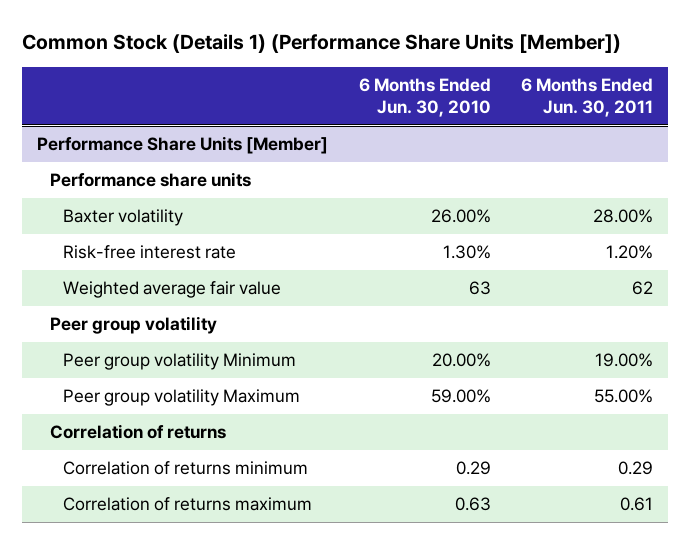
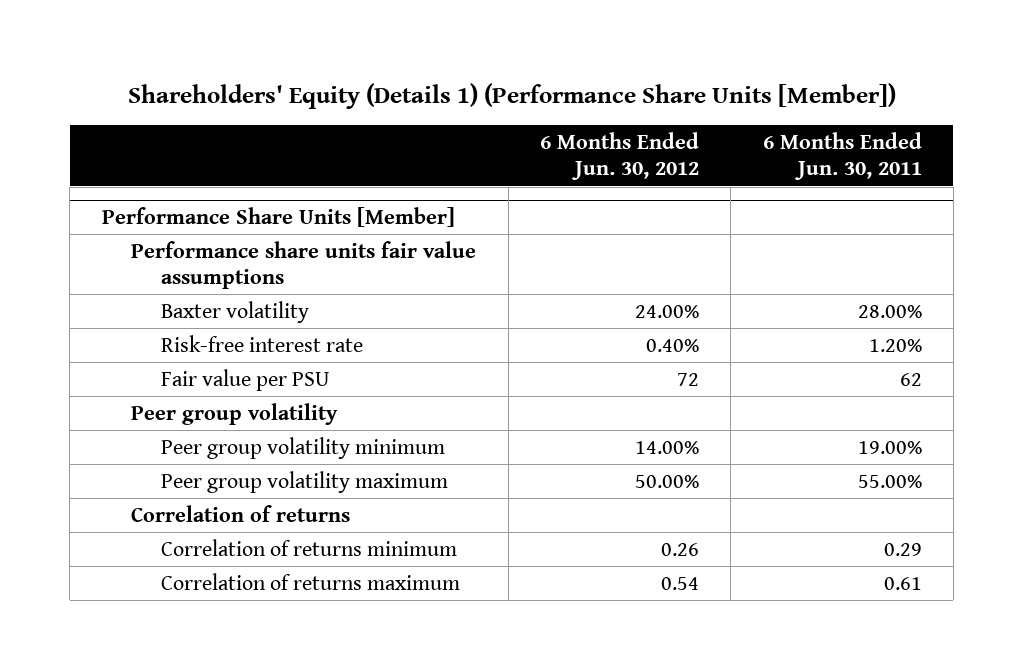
[22,34,622,54] Common Stock (Details 1) (Performance Share Units [Member]) -> [127,83,896,110] Shareholders' Equity (Details 1) (Performance Share Units [Member])
[358,78,491,118] 6 Months Ended Jun. 30, 2010 -> none
none -> [540,131,700,181] 6 Months Ended Jun. 30, 2012
[49,172,251,188] Performance share units -> [131,240,477,290] Performance share units fair value assumptions
[62,281,281,299] Weighted average fair value -> [161,368,330,391] Fair value per PSU
[62,353,296,371] Peer group volatility Minimum -> [161,436,446,459] Peer group volatility minimum
[62,389,300,407] Peer group volatility Maximum -> [161,470,449,493] Peer group volatility maximum

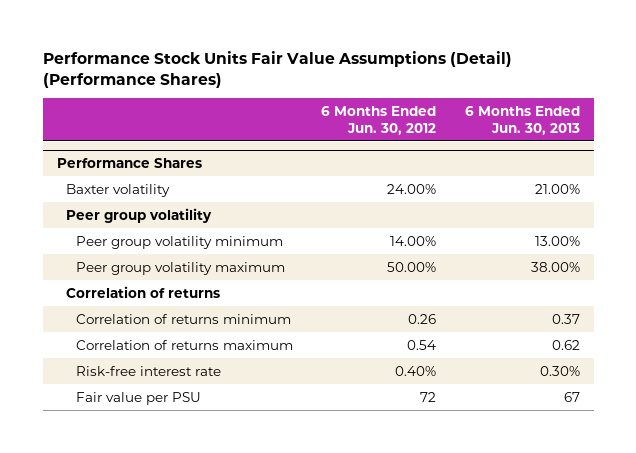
[127,83,896,110] Shareholders' Equity (Details 1) (Performance Share Units [Member]) -> [42,50,512,88] Performance Stock Units Fair Value Assumptions (Detail) (Performance Shares)
[762,131,922,181] 6 Months Ended Jun. 30, 2011 -> none
none -> [464,106,580,135] 6 Months Ended Jun. 30, 2013
[101,206,455,227] Performance Share Units [Member] -> none
[131,240,477,290] Performance share units fair value assumptions -> none
none -> [56,157,202,168] Performance Shares
[161,334,364,352] Risk-free interest rate -> none
[161,368,330,391] Fair value per PSU -> none
none -> [75,365,221,376] Risk-free interest rate
none -> [75,391,201,405] Fair value per PSU

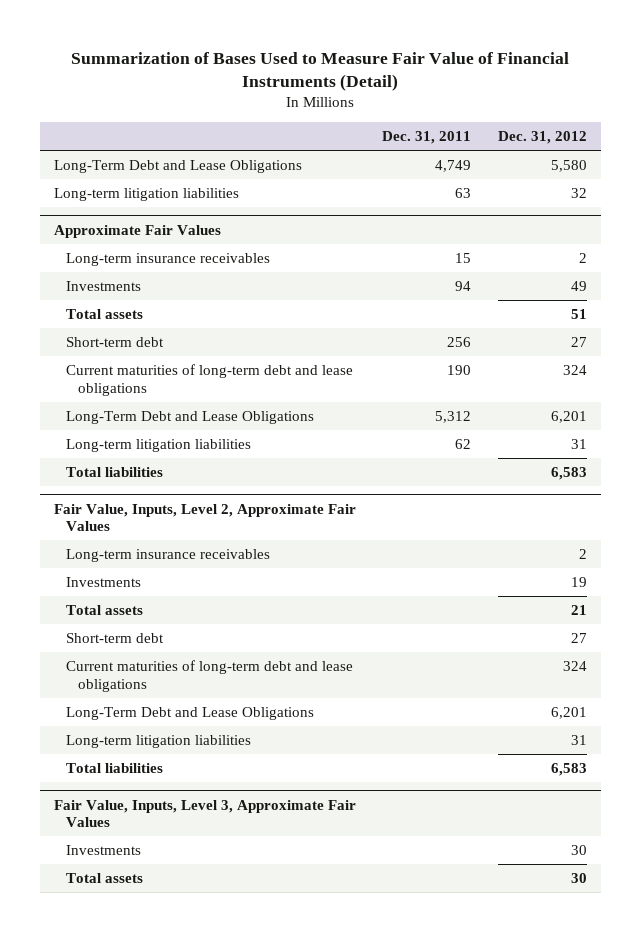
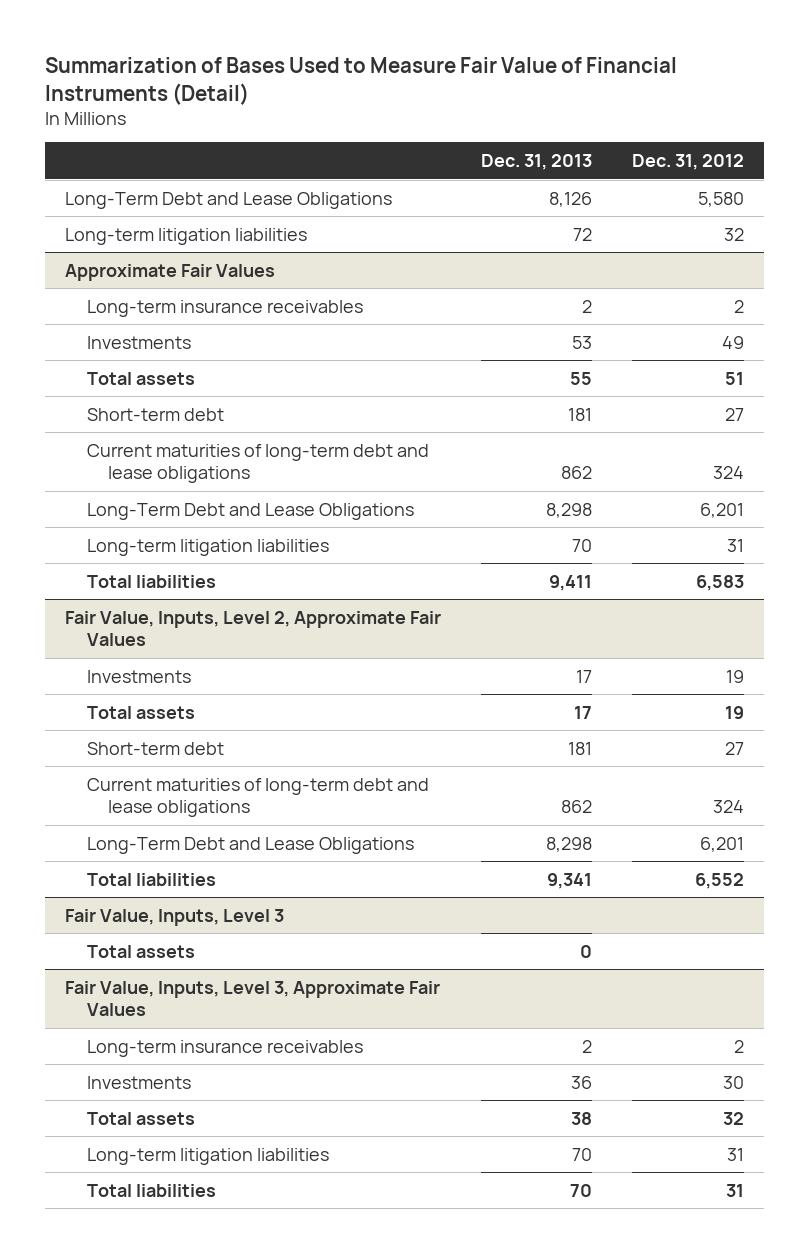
[382,131,472,145] Dec. 31, 2011 -> none
none -> [481,154,593,171] Dec. 31, 2013
[65,548,270,562] Long-term insurance receivables -> none
[571,604,588,615] 21 -> [725,705,745,719] 19
[65,734,251,748] Long-term litigation liabilities -> none
[551,762,588,776] 6,583 -> [695,872,745,889] 6,552
none -> [65,908,285,926] Fair Value, Inputs, Level 3
none -> [86,944,195,958] Total assets
none -> [86,1039,363,1057] Long-term insurance receivables
[571,872,588,883] 30 -> [723,1111,745,1125] 32
none -> [86,1147,329,1165] Long-term litigation liabilities
none -> [86,1183,216,1197] Total liabilities

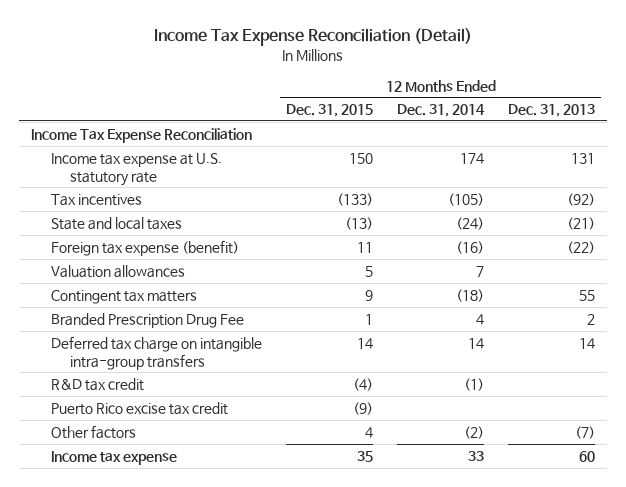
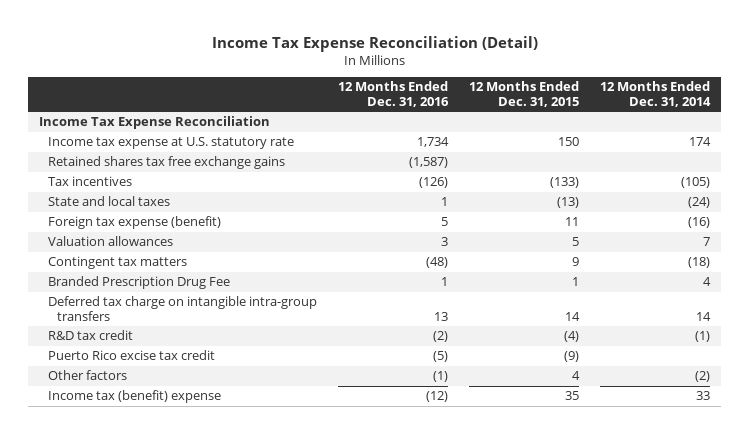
[508,104,596,118] Dec. 31, 2013 -> none
none -> [338,81,450,107] 12 Months Ended Dec. 31, 2016
none -> [47,156,285,170] Retained shares tax free exchange gains
[50,450,177,465] Income tax expense -> [47,390,221,404] Income tax (benefit) expense

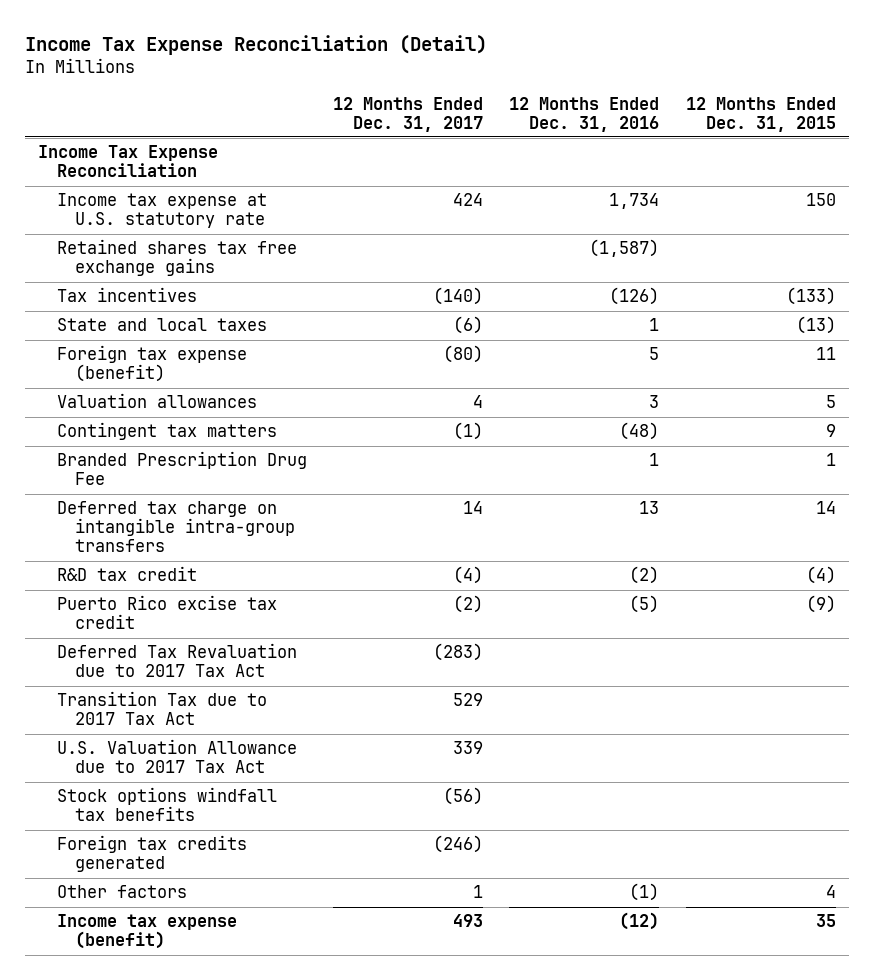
[600,81,712,107] 12 Months Ended Dec. 31, 2014 -> none
none -> [333,96,484,132] 12 Months Ended Dec. 31, 2017
none -> [56,643,297,678] Deferred Tax Revaluation due to 2017 Tax Act
none -> [56,691,267,726] Transition Tax due to 2017 Tax Act
none -> [56,739,297,774] U.S. Valuation Allowance due to 2017 Tax Act
none -> [56,787,277,822] Stock options windfall tax benefits
none -> [56,835,247,873] Foreign tax credits generated
[47,390,221,404] Income tax (benefit) expense -> [56,914,237,950] Income tax expense (benefit)

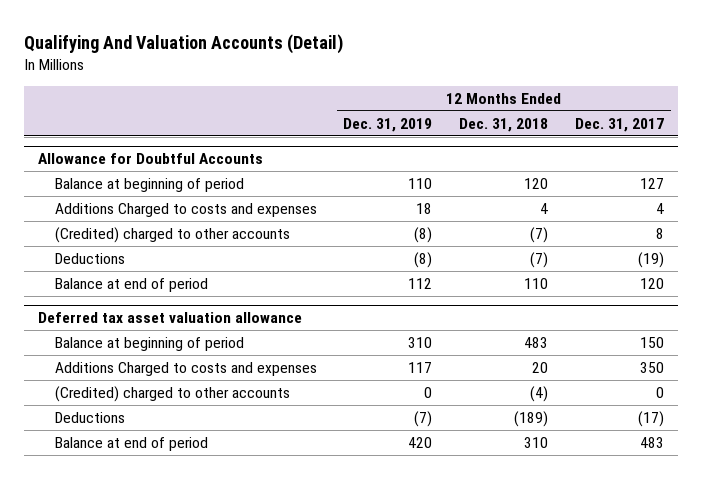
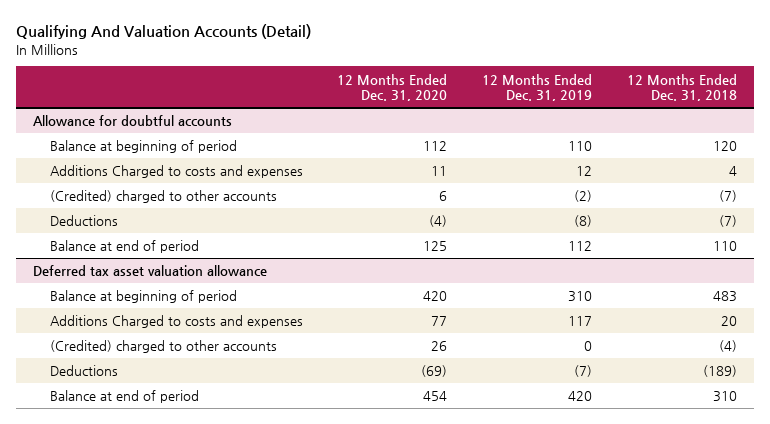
[575,117,665,132] Dec. 31, 2017 -> none
none -> [337,73,448,102] 12 Months Ended Dec. 31, 2020
[37,153,263,165] Allowance for Doubtful Accounts -> [33,115,233,127] Allowance for doubtful accounts
[416,203,433,215] 18 -> [576,166,593,177] 12
[414,227,433,244] (8) -> [574,190,593,203] (2)

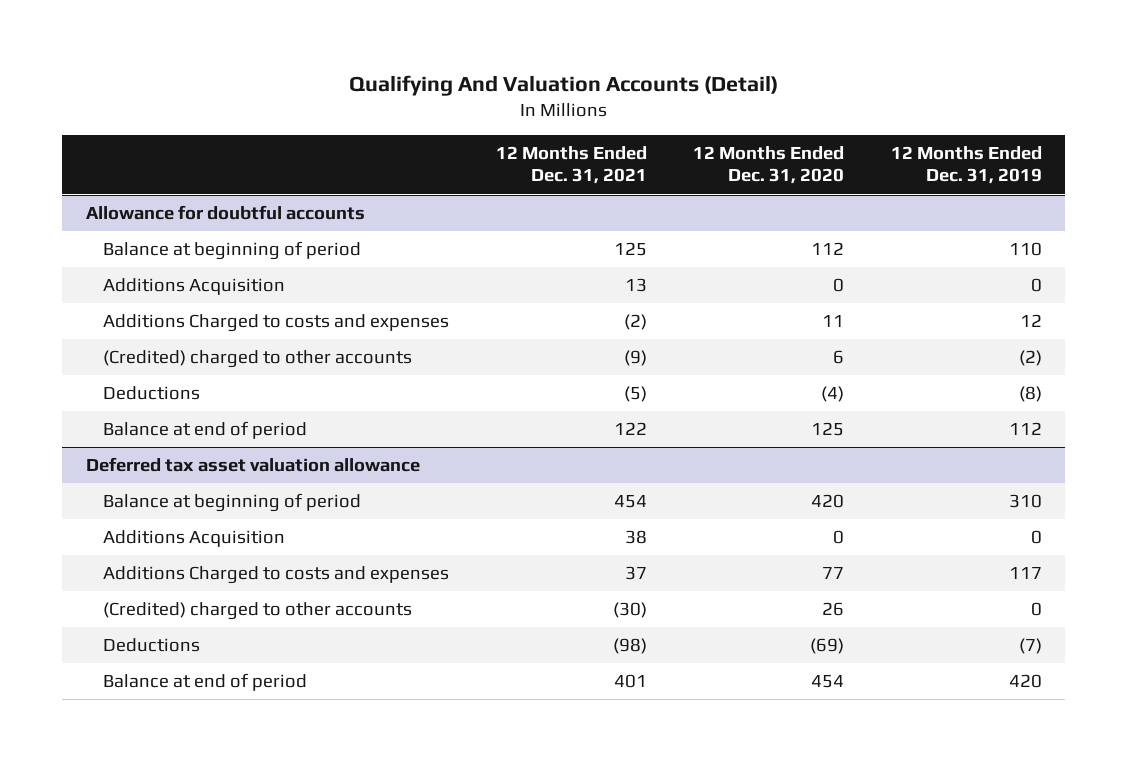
[626,73,737,102] 12 Months Ended Dec. 31, 2018 -> none
none -> [495,145,647,185] 12 Months Ended Dec. 31, 2021
none -> [103,278,286,296] Additions Acquisition
none -> [103,530,286,548] Additions Acquisition

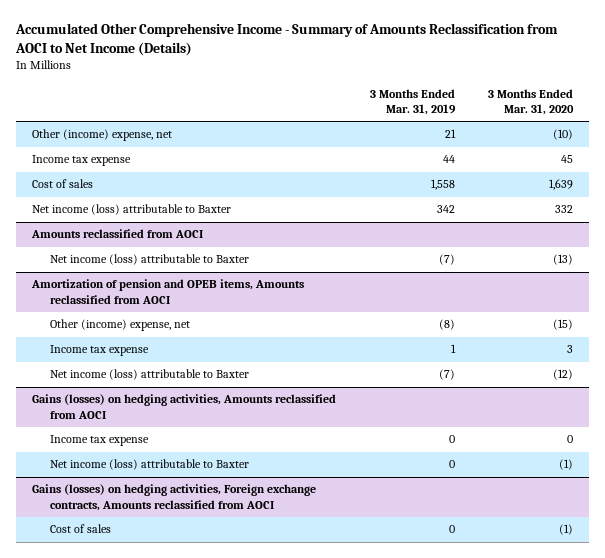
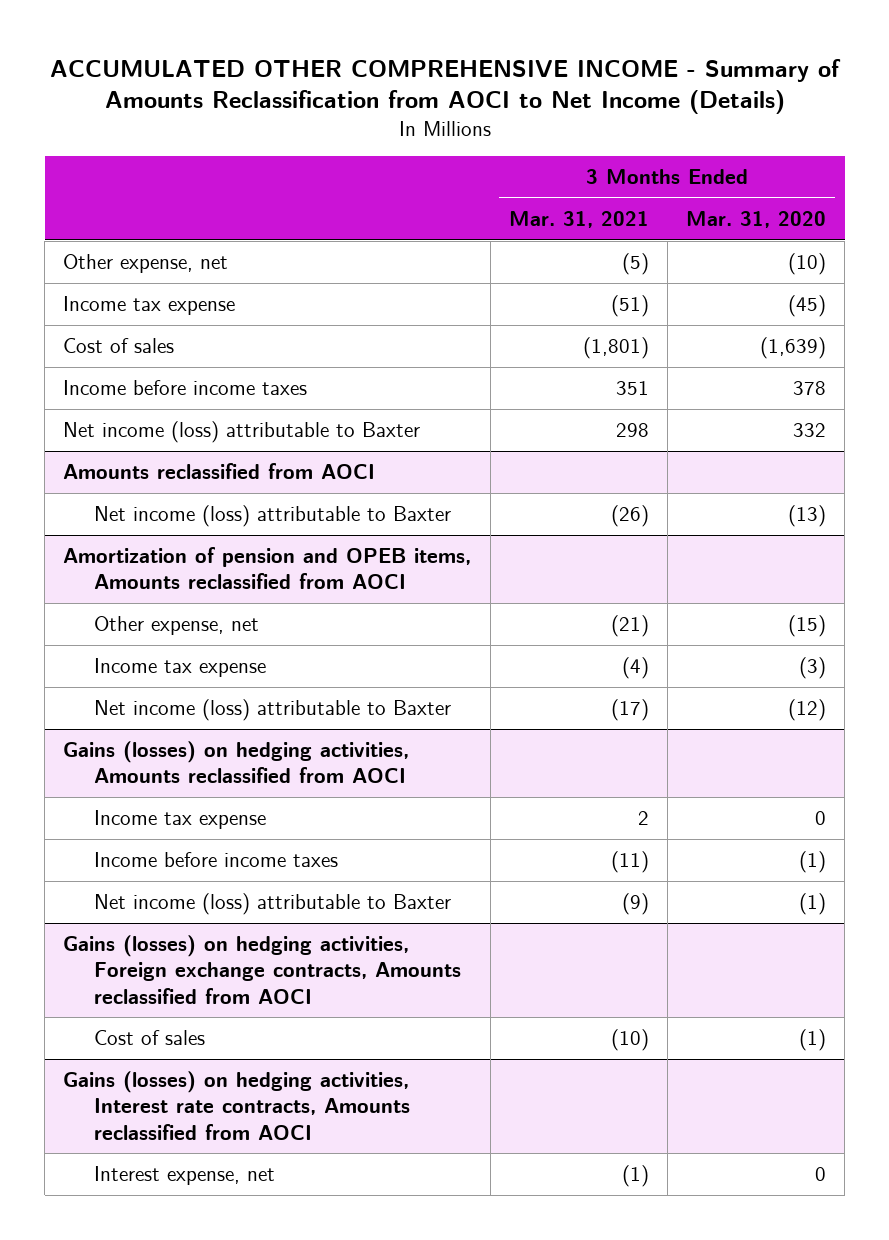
[14,23,558,57] Accumulated Other Comprehensive Income - Summary of Amounts Reclassification from AOCI to Net Income (Details) -> [49,58,841,115] ACCUMULATED OTHER COMPREHENSIVE INCOME - Summary of Amounts Reclassification from AOCI to Net Income (Details)
[369,88,456,115] 3 Months Ended Mar. 31, 2019 -> none
none -> [508,210,649,228] Mar. 31, 2021
[32,129,173,142] Other (income) expense, net -> [63,254,229,274] Other expense, net
[560,155,573,164] 45 -> [787,295,826,318] (45)
[548,179,573,191] 1,639 -> [759,337,826,360] (1,639)
none -> [63,380,308,396] Income before income taxes
[49,319,190,332] Other (income) expense, net -> [93,616,259,636] Other expense, net
[566,345,573,354] 3 -> [798,657,826,680] (3)
none -> [93,852,338,868] Income before income taxes
none -> [63,1071,410,1140] Gains (losses) on hedging activities, Interest rate contracts, Amounts reclassified from AOCI
none -> [93,1166,275,1186] Interest expense, net

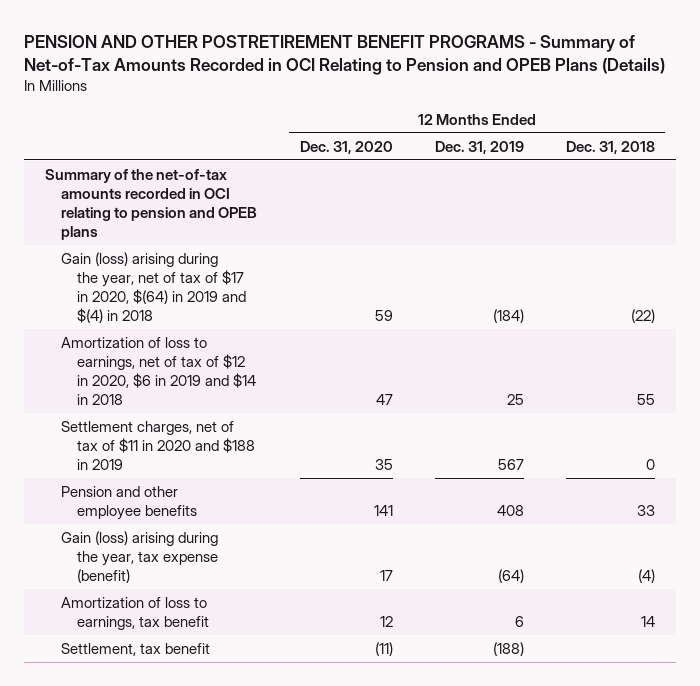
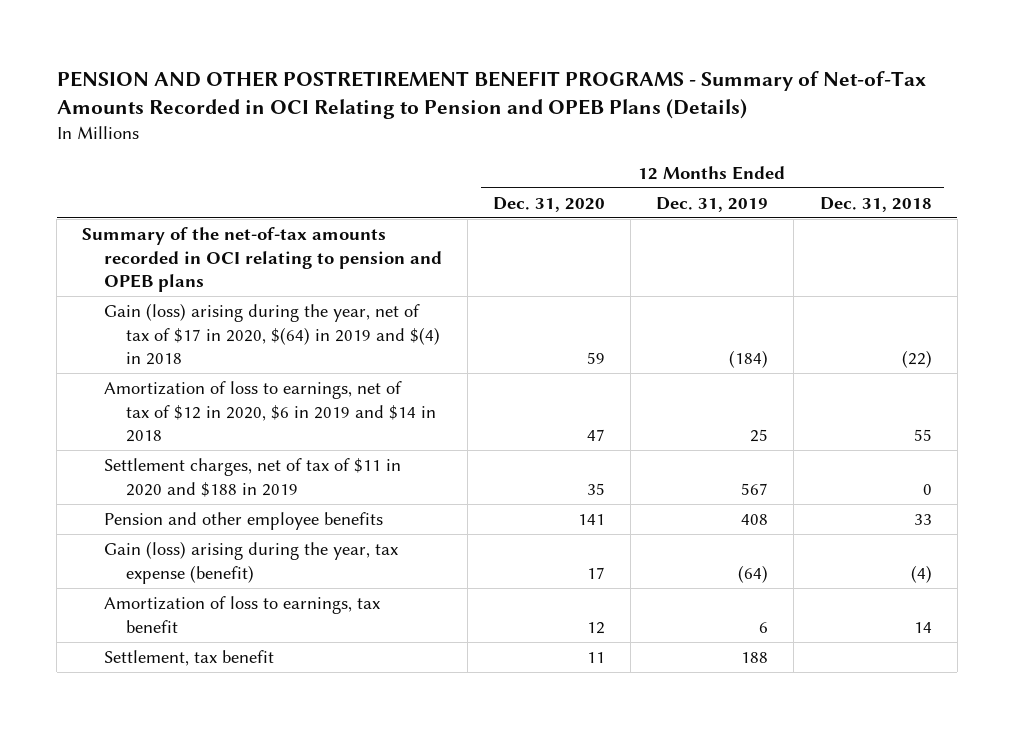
[374,641,393,656] (11) -> [587,652,606,664] 11
[492,641,524,656] (188) -> [741,652,769,664] 188

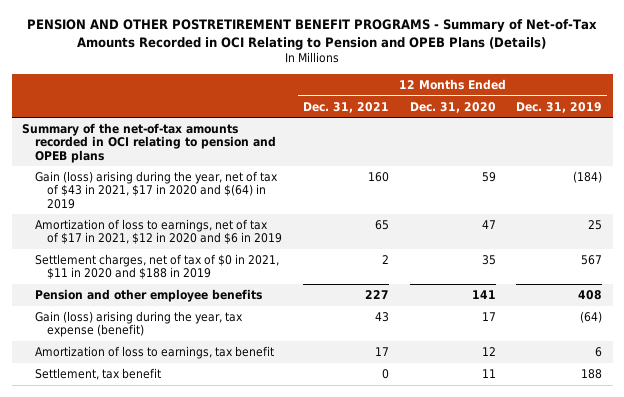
[819,196,932,212] Dec. 31, 2018 -> none
none -> [302,101,389,113] Dec. 31, 2021
[104,303,441,366] Gain (loss) arising during the year, net of tax of $17 in 2020, $(64) in 2019 and $(4) in 2018 -> [34,171,278,209] Gain (loss) arising during the year, net of tax of $43 in 2021, $17 in 2020 and $(64) in 2019
[104,381,437,443] Amortization of loss to earnings, net of tax of $12 in 2020, $6 in 2019 and $14 in 2018 -> [34,219,283,245] Amortization of loss to earnings, net of tax of $17 in 2021, $12 in 2020 and $6 in 2019
[104,458,402,497] Settlement charges, net of tax of $11 in 2020 and $188 in 2019 -> [34,254,279,280] Settlement charges, net of tax of $0 in 2021, $11 in 2020 and $188 in 2019

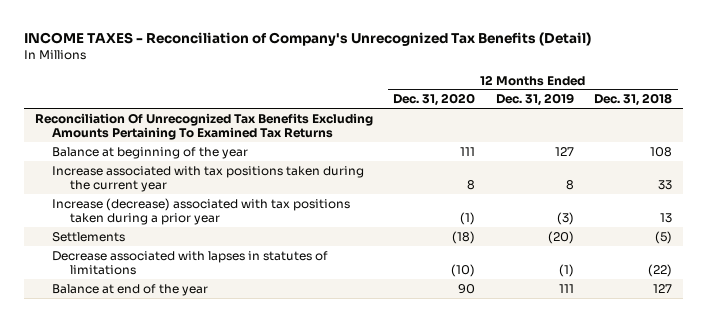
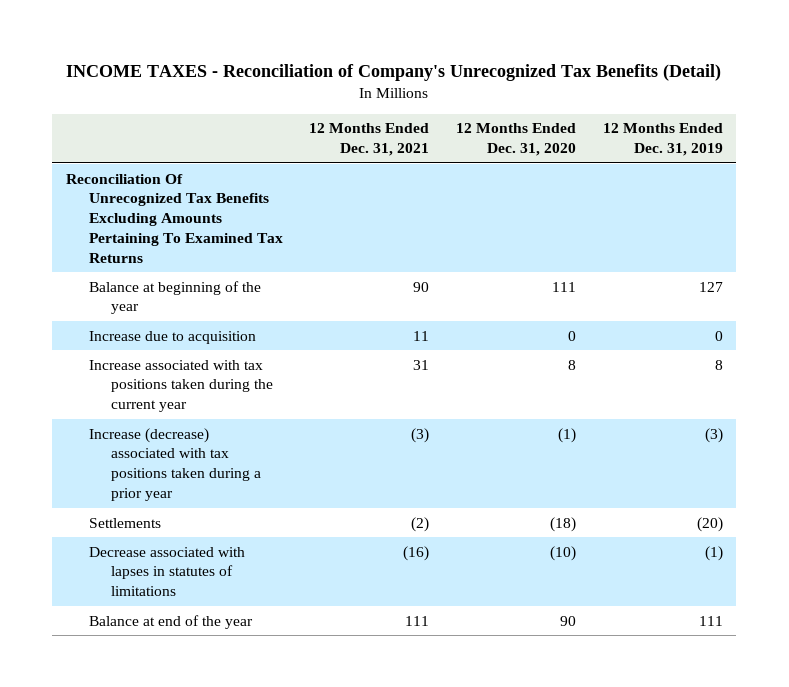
[594,93,673,107] Dec. 31, 2018 -> none
none -> [309,123,430,157] 12 Months Ended Dec. 31, 2021
none -> [88,330,256,344] Increase due to acquisition

